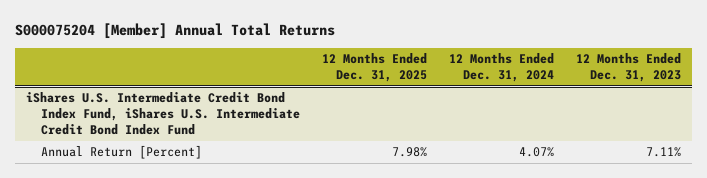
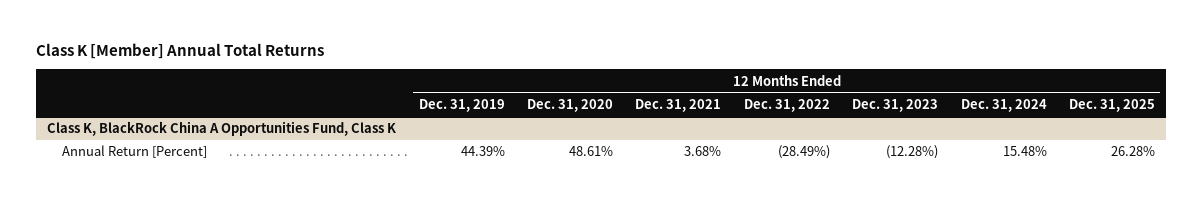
[15,23,336,40] S000075204 [Member] Annual Total Returns -> [36,43,325,60] Class K [Member] Annual Total Returns
none -> [418,99,505,113] Dec. 31, 2019
none -> [527,99,614,113] Dec. 31, 2020
none -> [635,99,722,113] Dec. 31, 2021
none -> [743,99,830,113] Dec. 31, 2022
[26,92,300,136] iShares U.S. Intermediate Credit Bond Index Fund, iShares U.S. Intermediate Credit Bond Index Fund -> none
none -> [47,121,397,137] Class K, BlackRock China A Opportunities Fund, Class K
[391,147,427,158] 7.98% -> [1110,146,1155,157] 26.28%
[518,147,554,158] 4.07% -> [1002,146,1047,157] 15.48%
[645,147,681,158] 7.11% -> [886,145,939,160] (12.28%)

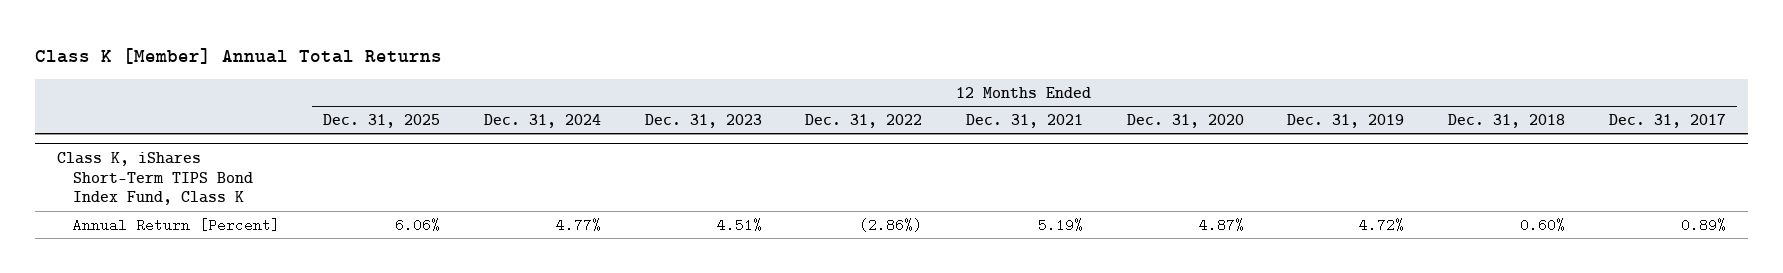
none -> [1448,114,1566,129] Dec. 31, 2018
none -> [1608,114,1726,129] Dec. 31, 2017
[47,121,397,137] Class K, BlackRock China A Opportunities Fund, Class K -> none
none -> [57,151,253,206] Class K, iShares Short-Term TIPS Bond Index Fund, Class K
[460,146,505,157] 44.39% -> [1359,217,1405,232] 4.72%
[569,146,614,157] 48.61% -> [1198,217,1244,232] 4.87%
[684,146,722,157] 3.68% -> [1037,217,1083,232] 5.19%
[777,145,830,160] (28.49%) -> [859,217,923,232] (2.86%)
[886,145,939,160] (12.28%) -> [716,217,762,232] 4.51%
[1002,146,1047,157] 15.48% -> [555,217,601,232] 4.77%
[1110,146,1155,157] 26.28% -> [395,217,441,232] 6.06%

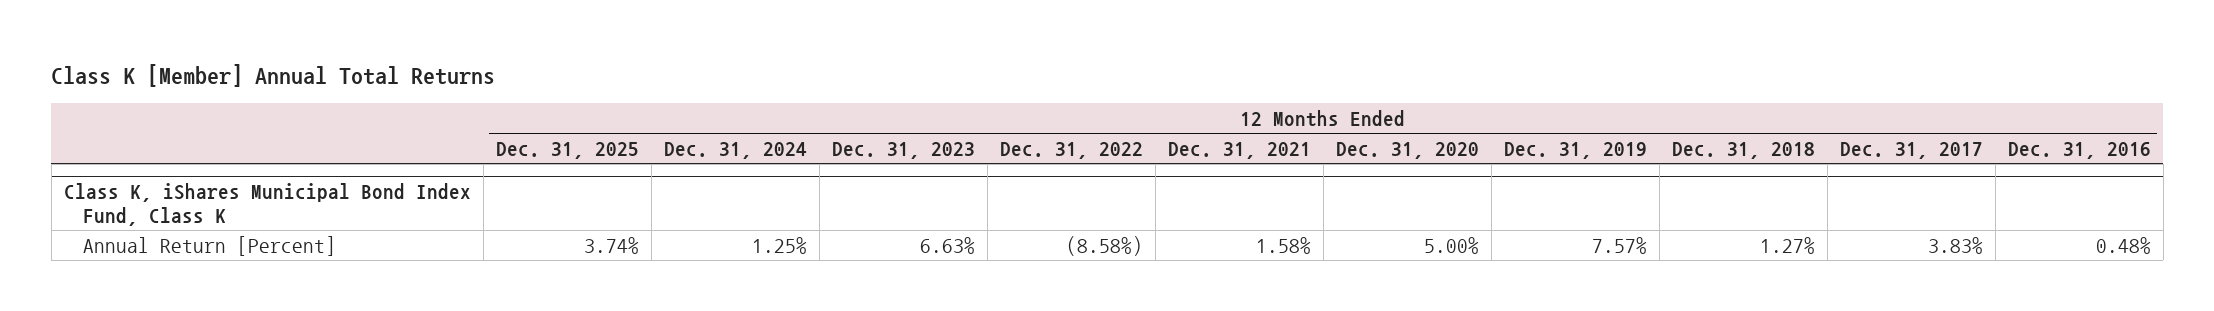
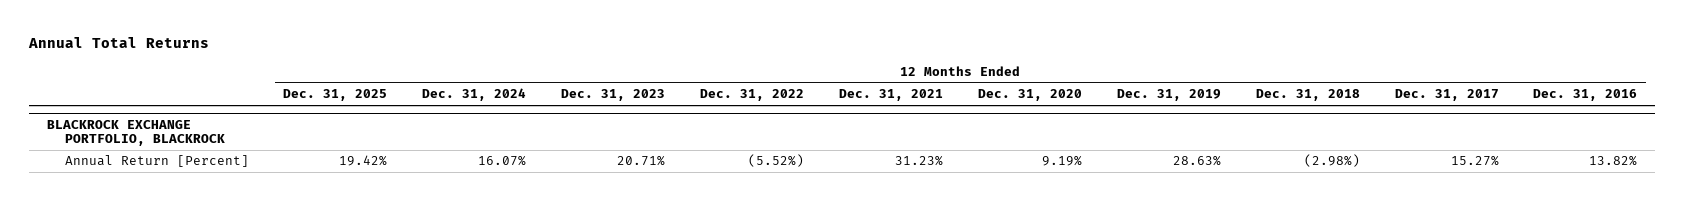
[51,63,496,87] Class K [Member] Annual Total Returns -> [28,37,210,49] Annual Total Returns
[63,182,471,226] Class K, iShares Municipal Bond Index Fund, Class K -> none
none -> [46,119,225,146] BLACKROCK EXCHANGE PORTFOLIO, BLACKROCK
[583,236,639,254] 3.74% -> [339,155,388,167] 19.42%
[751,236,807,254] 1.25% -> [478,155,527,167] 16.07%
[919,236,975,254] 6.63% -> [617,155,666,167] 20.71%
[1065,235,1143,256] (8.58%) -> [748,154,805,168] (5.52%)
[1255,236,1311,254] 1.58% -> [895,155,944,167] 31.23%
[1423,236,1479,254] 5.00% -> [1041,155,1082,167] 9.19%
[1591,236,1647,254] 7.57% -> [1172,155,1221,167] 28.63%
[1759,236,1815,254] 1.27% -> [1303,154,1360,168] (2.98%)
[1927,236,1983,254] 3.83% -> [1450,155,1499,167] 15.27%
[2095,236,2151,254] 0.48% -> [1589,155,1638,167] 13.82%

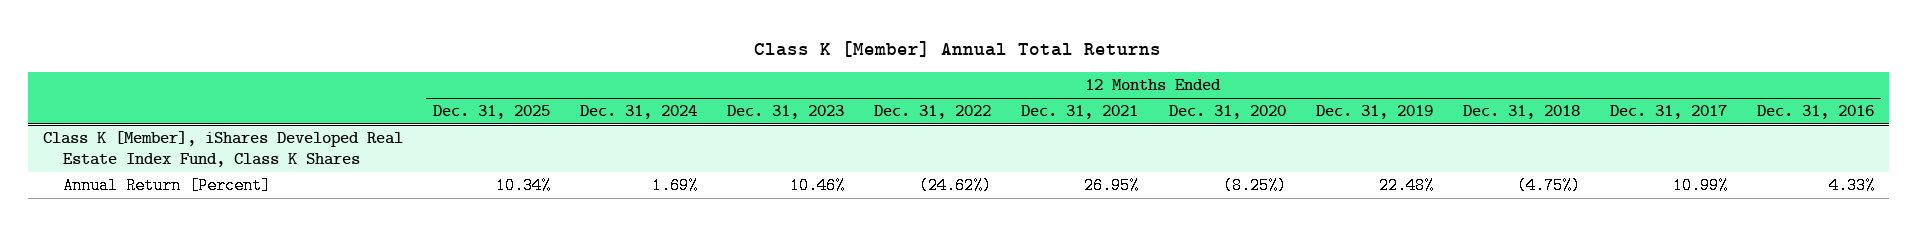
[28,37,210,49] Annual Total Returns -> [754,40,1162,57] Class K [Member] Annual Total Returns
[46,119,225,146] BLACKROCK EXCHANGE PORTFOLIO, BLACKROCK -> none
none -> [43,131,404,168] Class K [Member], iShares Developed Real Estate Index Fund, Class K Shares
[339,155,388,167] 19.42% -> [496,177,552,195] 10.34%
[478,155,527,167] 16.07% -> [652,177,699,195] 1.69%
[617,155,666,167] 20.71% -> [790,177,846,195] 10.46%
[748,154,805,168] (5.52%) -> [919,177,993,195] (24.62%)
[895,155,944,167] 31.23% -> [1084,177,1140,195] 26.95%
[1041,155,1082,167] 9.19% -> [1222,177,1287,195] (8.25%)
[1172,155,1221,167] 28.63% -> [1378,177,1434,195] 22.48%
[1303,154,1360,168] (2.98%) -> [1516,177,1581,195] (4.75%)
[1450,155,1499,167] 15.27% -> [1672,177,1728,195] 10.99%
[1589,155,1638,167] 13.82% -> [1828,177,1875,195] 4.33%

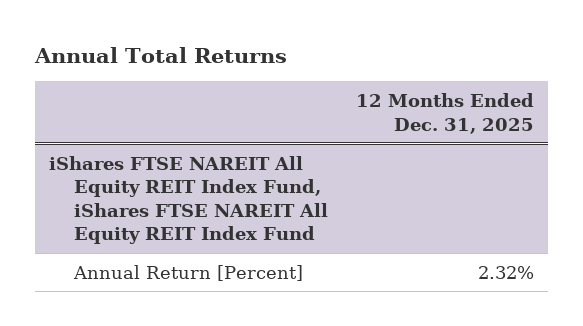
[754,40,1162,57] Class K [Member] Annual Total Returns -> [33,47,287,64] Annual Total Returns
[580,105,698,120] Dec. 31, 2024 -> none
[727,105,845,120] Dec. 31, 2023 -> none
[874,105,992,120] Dec. 31, 2022 -> none
[1021,105,1139,120] Dec. 31, 2021 -> none
[1168,105,1286,120] Dec. 31, 2020 -> none
[1315,105,1433,120] Dec. 31, 2019 -> none
[1462,105,1580,120] Dec. 31, 2018 -> none
[1609,105,1727,120] Dec. 31, 2017 -> none
[1756,105,1874,120] Dec. 31, 2016 -> none
[43,131,404,168] Class K [Member], iShares Developed Real Estate Index Fund, Class K Shares -> none
none -> [48,155,328,245] iShares FTSE NAREIT All Equity REIT Index Fund, iShares FTSE NAREIT All Equity REIT Index Fund
[496,177,552,195] 10.34% -> [477,265,534,279] 2.32%

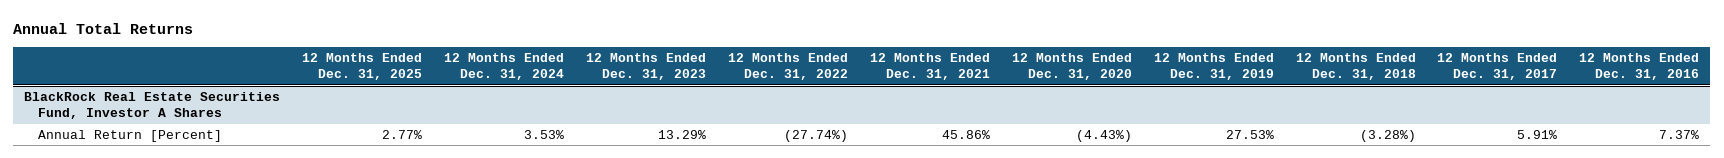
none -> [444,52,565,81] 12 Months Ended Dec. 31, 2024
none -> [586,52,707,81] 12 Months Ended Dec. 31, 2023
none -> [727,52,848,81] 12 Months Ended Dec. 31, 2022
none -> [869,52,990,81] 12 Months Ended Dec. 31, 2021
none -> [1011,52,1132,81] 12 Months Ended Dec. 31, 2020
none -> [1153,52,1274,81] 12 Months Ended Dec. 31, 2019
none -> [1295,52,1416,81] 12 Months Ended Dec. 31, 2018
none -> [1437,52,1558,81] 12 Months Ended Dec. 31, 2017
none -> [1579,52,1700,81] 12 Months Ended Dec. 31, 2016
[48,155,328,245] iShares FTSE NAREIT All Equity REIT Index Fund, iShares FTSE NAREIT All Equity REIT Index Fund -> none
none -> [24,91,281,120] BlackRock Real Estate Securities Fund, Investor A Shares
[477,265,534,279] 2.32% -> [382,129,423,139] 2.77%

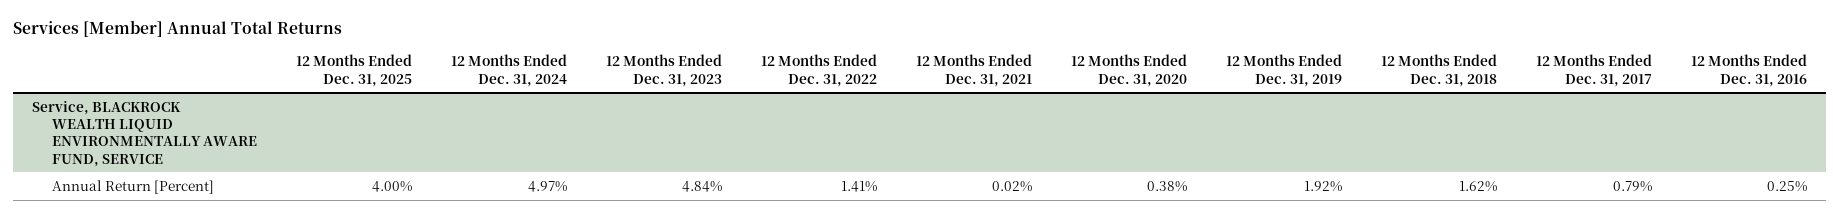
[13,22,194,34] Annual Total Returns -> [12,19,342,37] Services [Member] Annual Total Returns
[24,91,281,120] BlackRock Real Estate Securities Fund, Investor A Shares -> none
none -> [32,100,258,167] Service, BLACKROCK WEALTH LIQUID ENVIRONMENTALLY AWARE FUND, SERVICE
[382,129,423,139] 2.77% -> [372,180,413,192] 4.00%
[524,129,565,139] 3.53% -> [528,180,568,192] 4.97%
[658,129,707,139] 13.29% -> [682,180,723,192] 4.84%
[783,129,848,142] (27.74%) -> [840,180,877,192] 1.41%
[941,129,990,139] 45.86% -> [991,180,1032,192] 0.02%
[1075,129,1132,142] (4.43%) -> [1146,180,1187,192] 0.38%
[1225,129,1274,139] 27.53% -> [1303,180,1342,192] 1.92%
[1359,129,1416,142] (3.28%) -> [1458,180,1497,192] 1.62%
[1517,129,1558,139] 5.91% -> [1612,180,1652,192] 0.79%
[1659,129,1700,139] 7.37% -> [1766,180,1807,192] 0.25%

